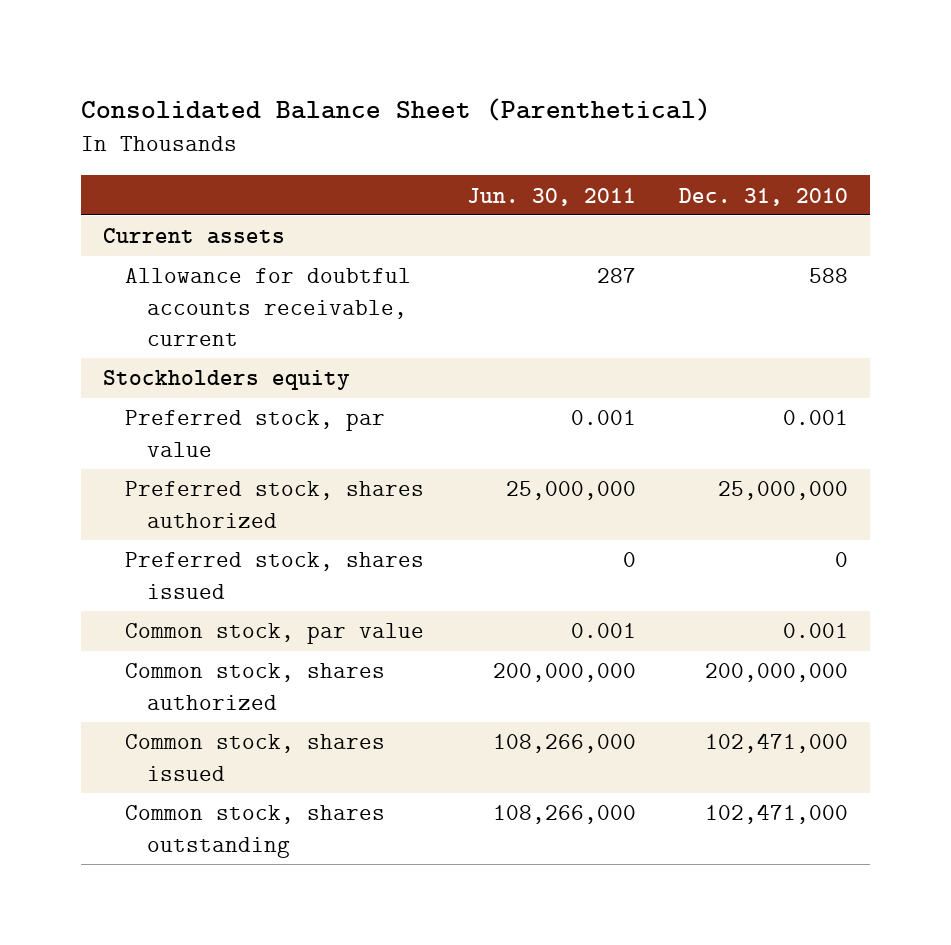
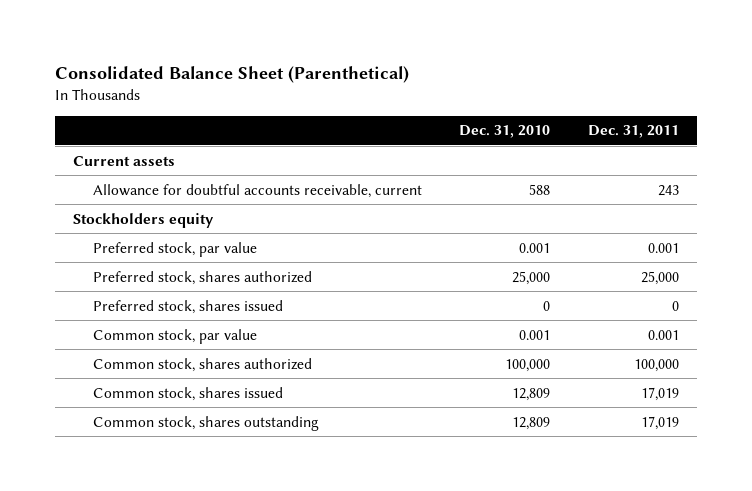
[467,187,637,206] Jun. 30, 2011 -> none
none -> [587,125,679,139] Dec. 31, 2011
[718,481,849,501] 25,000,000 -> [512,270,551,285] 25,000
[705,663,849,683] 200,000,000 -> [505,358,551,372] 100,000
[705,733,849,754] 102,471,000 -> [512,387,551,401] 12,809
[705,804,849,825] 102,471,000 -> [512,416,551,430] 12,809

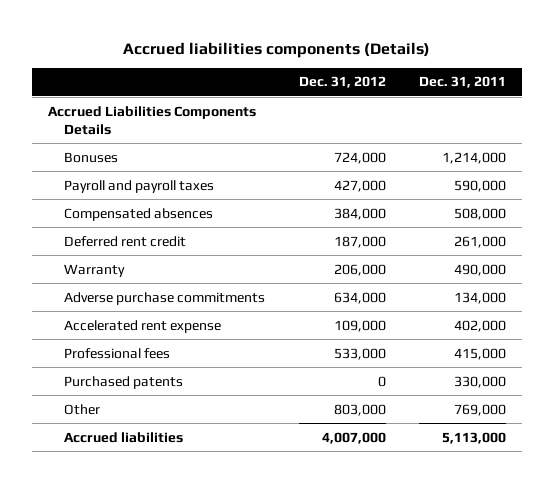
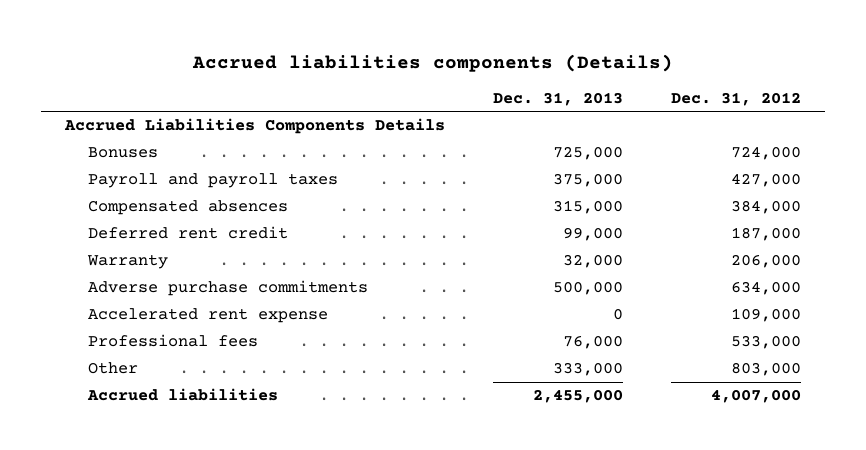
[418,76,506,89] Dec. 31, 2011 -> none
none -> [492,92,623,107] Dec. 31, 2013
[64,375,184,389] Purchased patents -> none

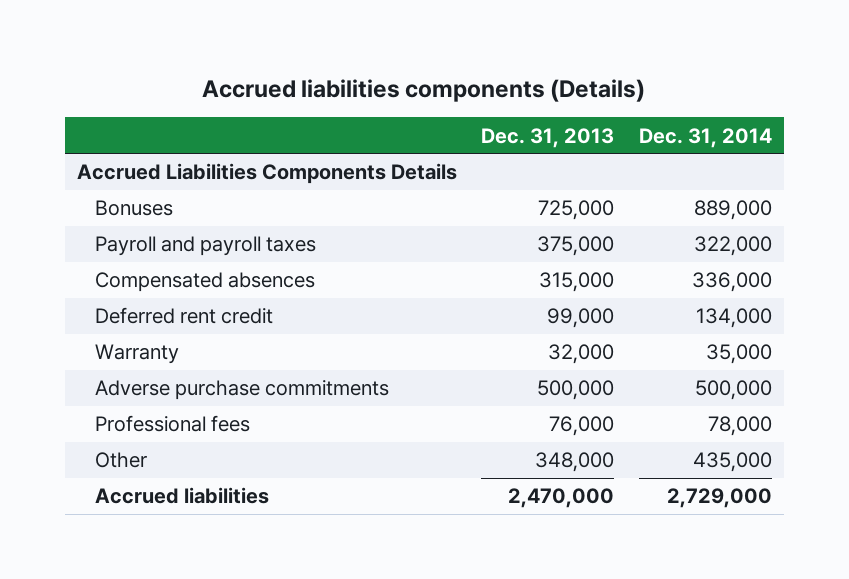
[670,92,801,107] Dec. 31, 2012 -> none
none -> [638,127,772,148] Dec. 31, 2014
[87,308,328,324] Accelerated rent expense -> none
[552,362,623,377] 333,000 -> [535,452,615,473] 348,000
[532,389,623,404] 2,455,000 -> [508,488,615,509] 2,470,000

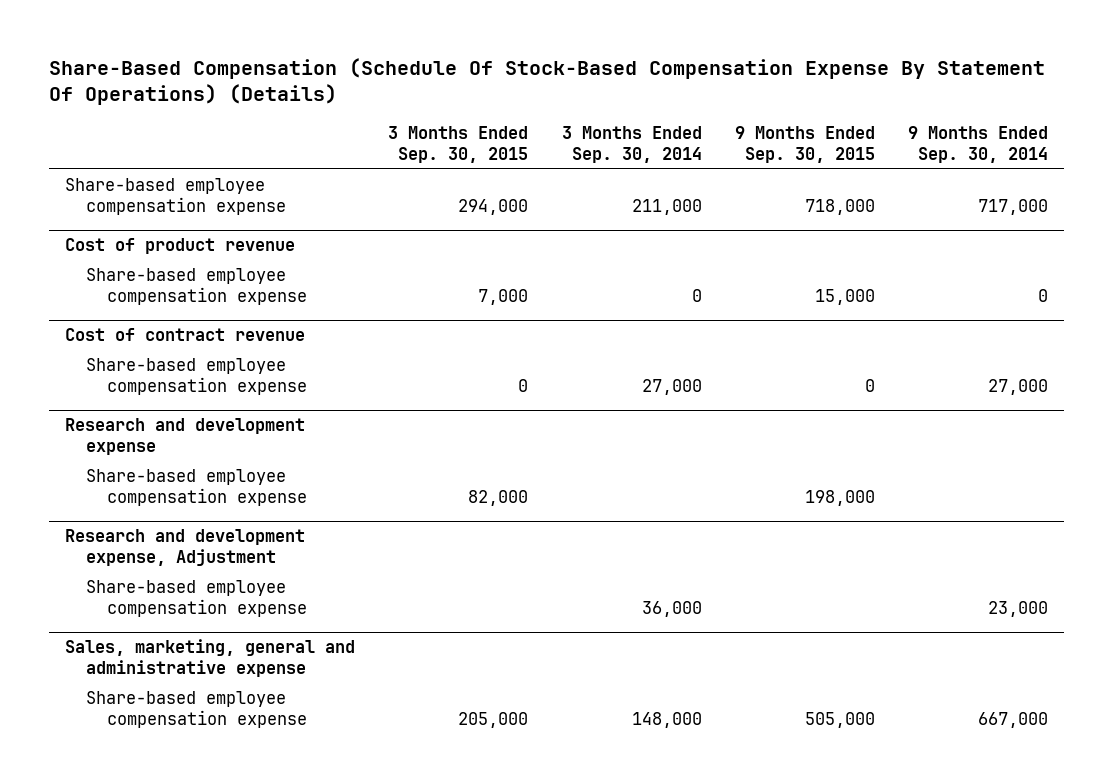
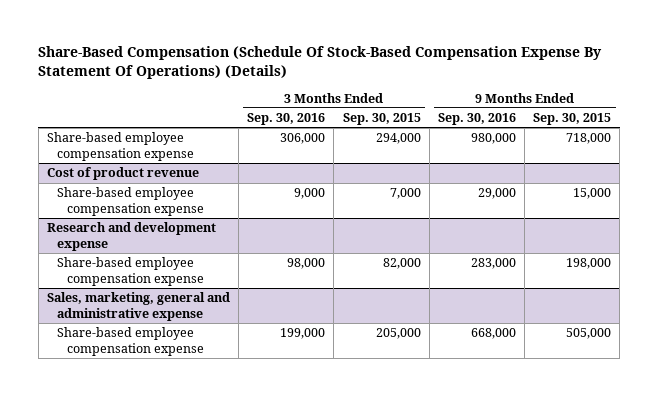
[561,126,702,163] 3 Months Ended Sep. 30, 2014 -> none
[907,126,1048,163] 9 Months Ended Sep. 30, 2014 -> none
none -> [247,113,326,126] Sep. 30, 2016
none -> [437,113,516,126] Sep. 30, 2016
[65,328,306,342] Cost of contract revenue -> none
[86,358,307,395] Share-based employee compensation expense -> none
[65,529,306,566] Research and development expense, Adjustment -> none
[86,580,307,617] Share-based employee compensation expense -> none

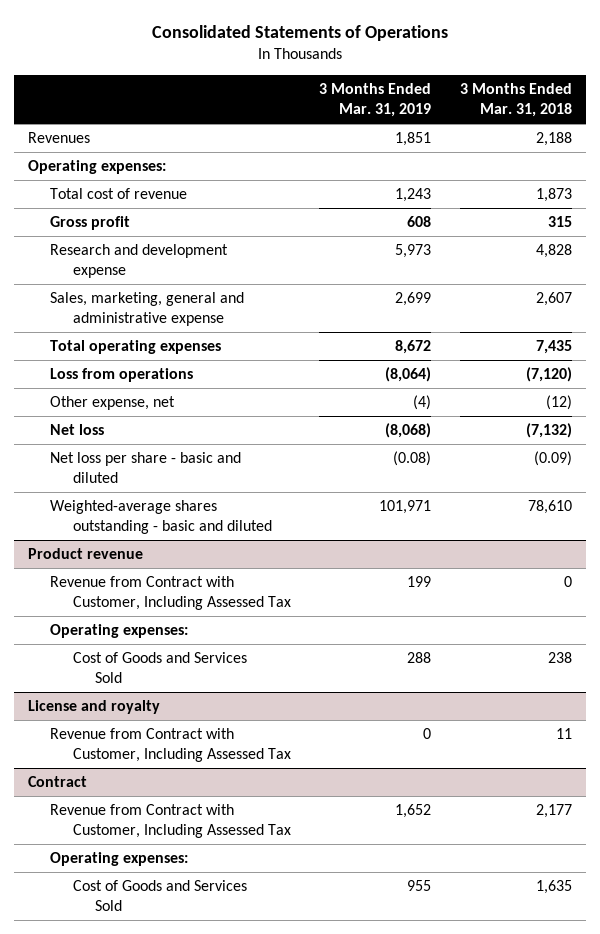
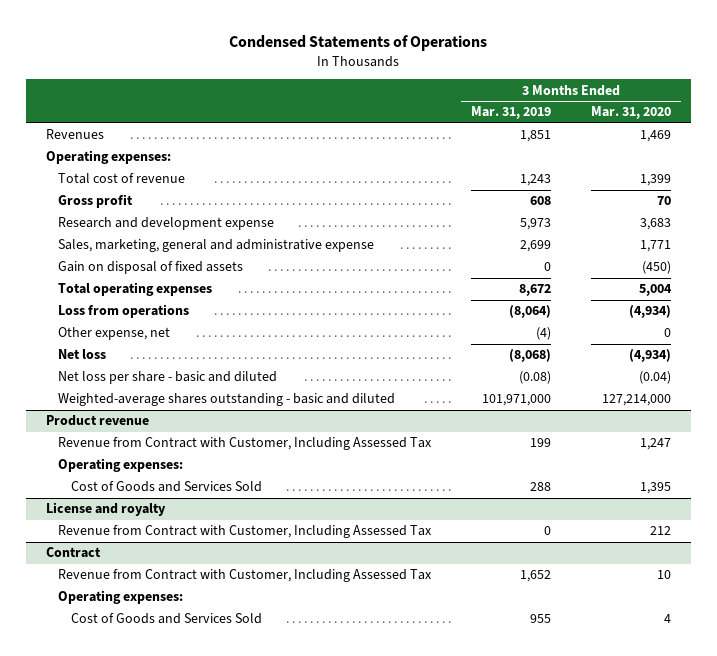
[152,25,449,42] Consolidated Statements of Operations -> [229,35,488,52] Condensed Statements of Operations
[460,83,573,118] 3 Months Ended Mar. 31, 2018 -> none
none -> [591,106,672,120] Mar. 31, 2020
none -> [58,261,244,275] Gain on disposal of fixed assets
[379,500,432,515] 101,971 -> [482,394,552,407] 101,971,000

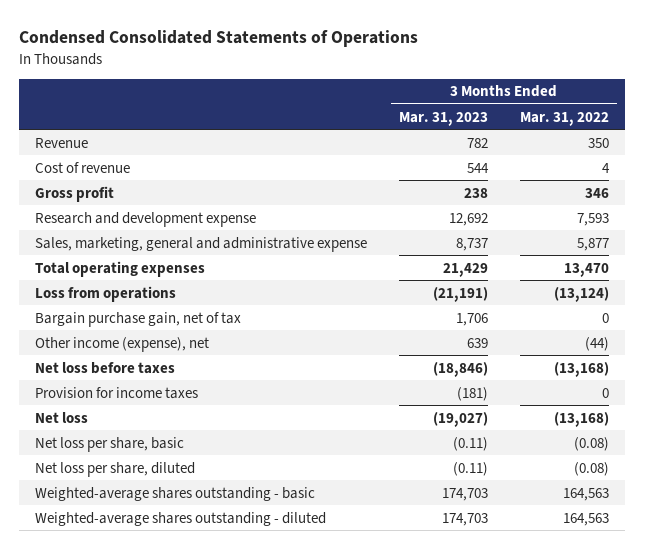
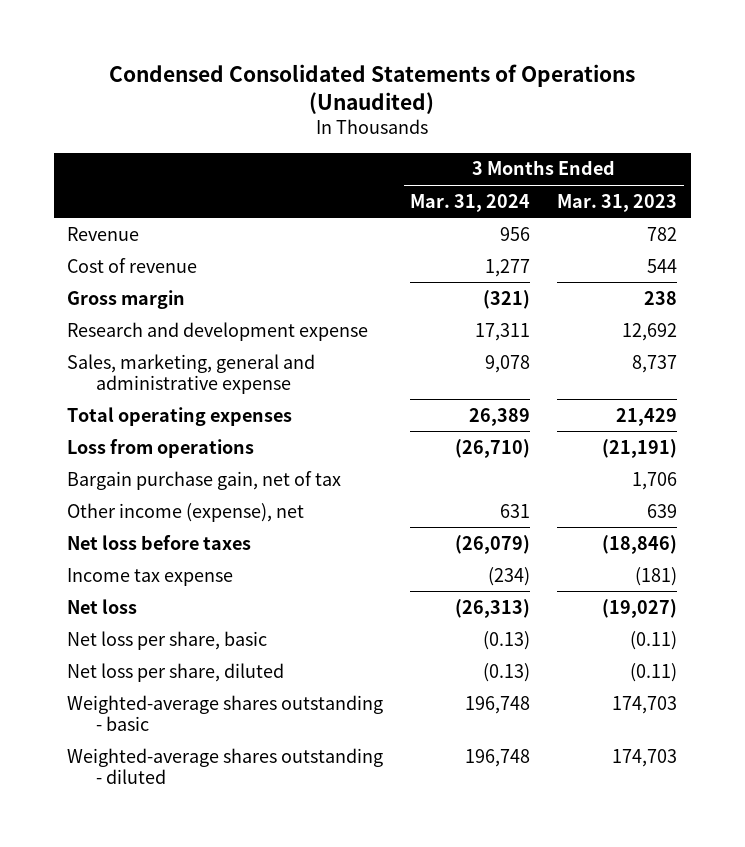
[19,30,419,48] Condensed Consolidated Statements of Operations -> [109,63,636,115] Condensed Consolidated Statements of Operations (Unaudited)
[520,111,610,126] Mar. 31, 2022 -> none
none -> [410,193,531,212] Mar. 31, 2024
[35,185,115,202] Gross profit -> [67,289,186,309] Gross margin
[35,386,199,399] Provision for income taxes -> [67,567,234,586] Income tax expense

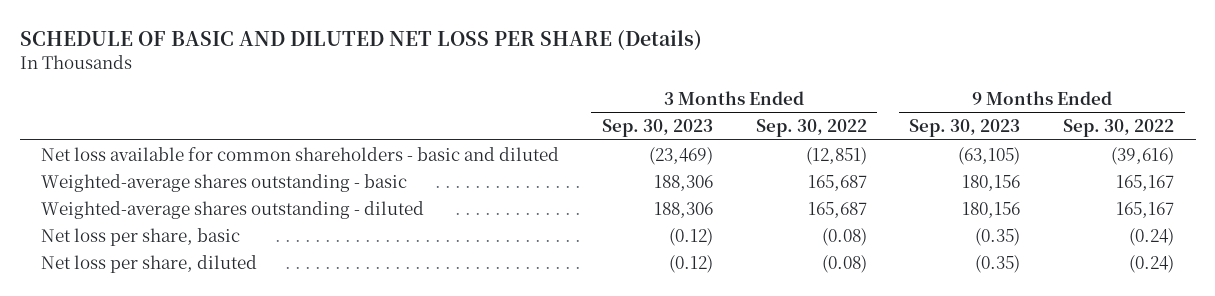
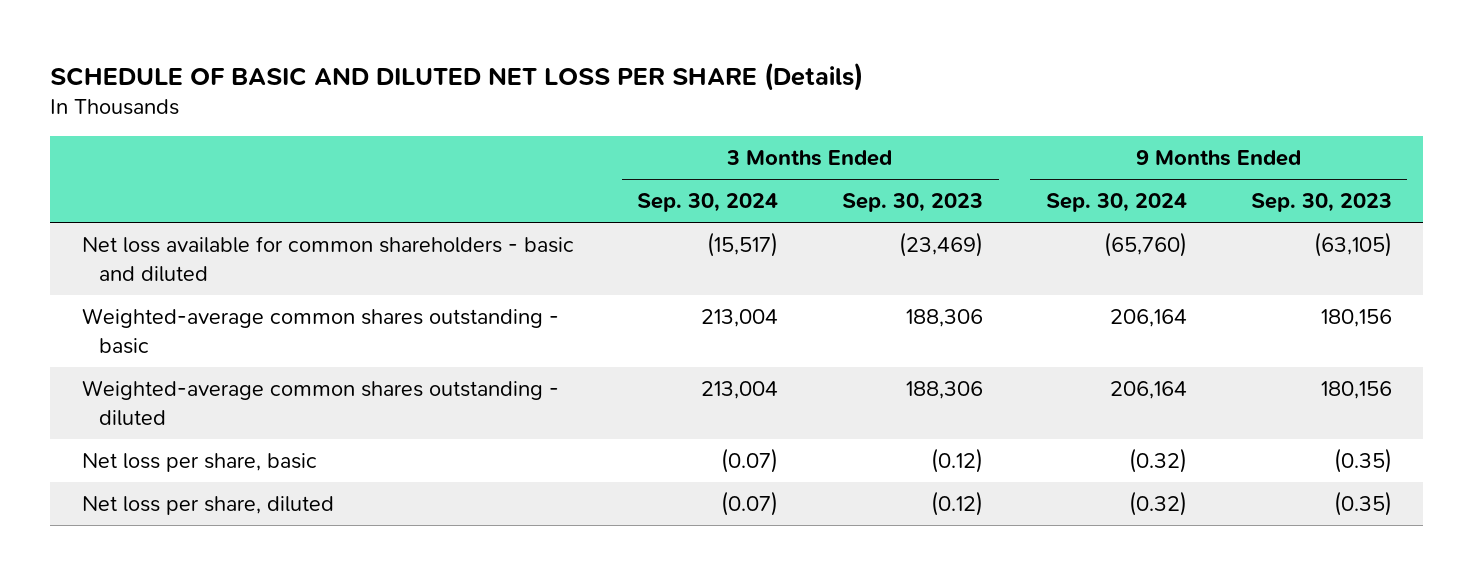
[755,119,867,138] Sep. 30, 2022 -> none
[1063,119,1175,138] Sep. 30, 2022 -> none
none -> [637,193,779,213] Sep. 30, 2024
none -> [1046,193,1188,213] Sep. 30, 2024
[41,173,408,192] Weighted-average shares outstanding - basic -> [82,308,560,354] Weighted-average common shares outstanding - basic
[41,200,425,219] Weighted-average shares outstanding - diluted -> [82,380,560,426] Weighted-average common shares outstanding - diluted

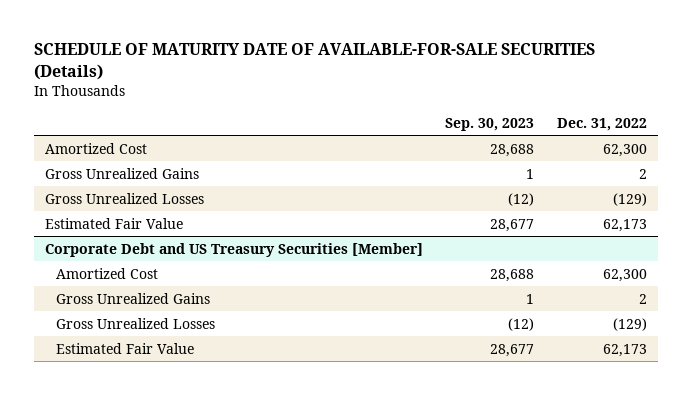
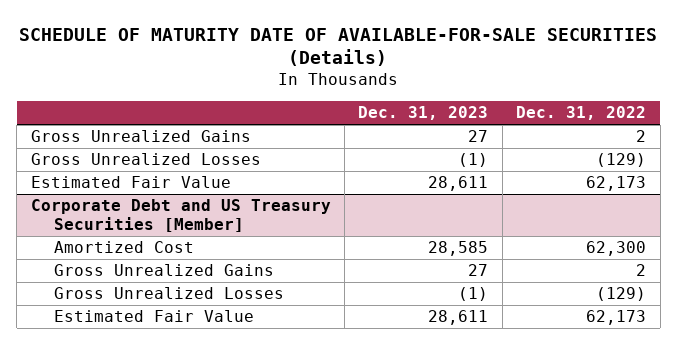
[445,117,535,131] Sep. 30, 2023 -> none
none -> [358,105,489,120] Dec. 31, 2023
[45,142,148,154] Amortized Cost -> none

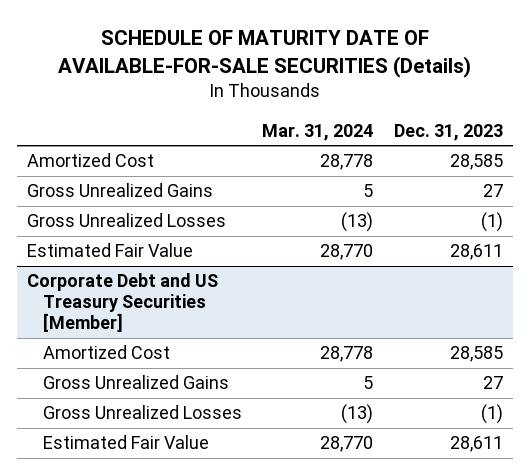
[516,105,647,120] Dec. 31, 2022 -> none
none -> [262,123,374,141] Mar. 31, 2024
none -> [27,153,155,168] Amortized Cost

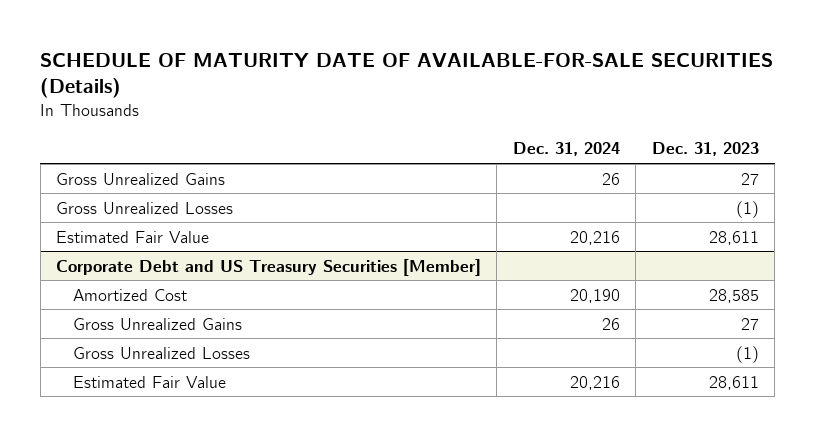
[262,123,374,141] Mar. 31, 2024 -> none
none -> [512,142,620,157] Dec. 31, 2024
[27,153,155,168] Amortized Cost -> none

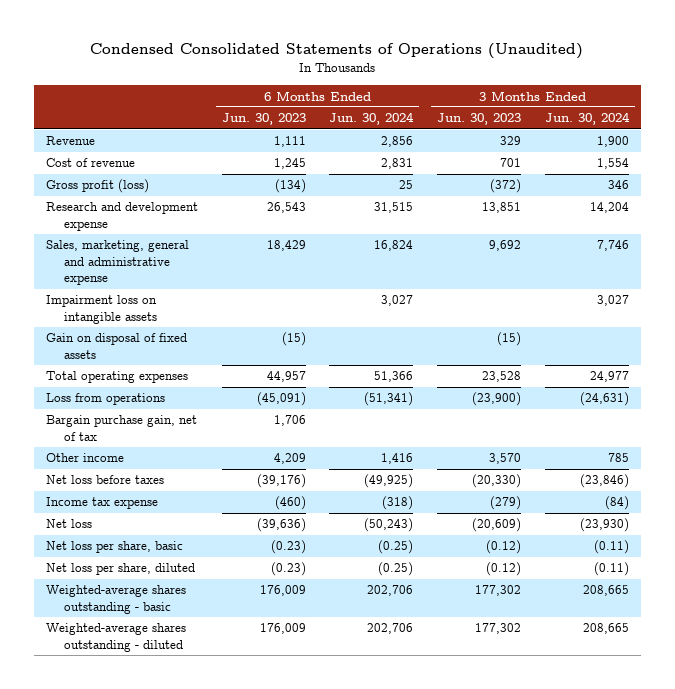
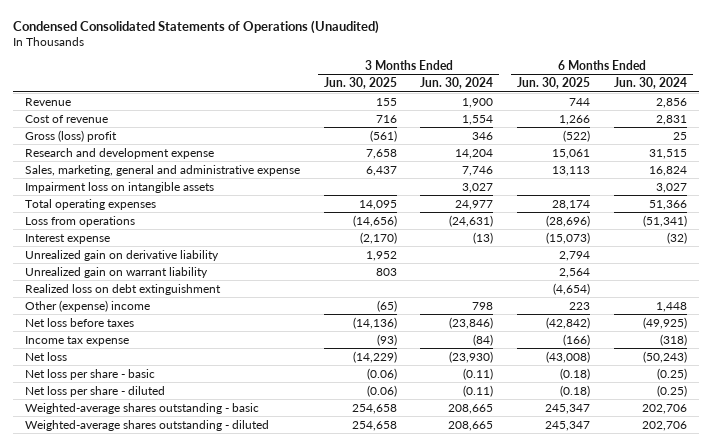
[221,113,306,126] Jun. 30, 2023 -> none
[437,113,522,126] Jun. 30, 2023 -> none
none -> [323,77,397,90] Jun. 30, 2025
none -> [517,77,591,90] Jun. 30, 2025
[46,179,150,194] Gross profit (loss) -> [24,129,117,142] Gross (loss) profit
[46,333,188,359] Gain on disposal of fixed assets -> none
[46,415,198,441] Bargain purchase gain, net of tax -> none
none -> [24,233,110,244] Interest expense
none -> [24,249,219,261] Unrealized gain on derivative liability
none -> [24,266,208,278] Unrealized gain on warrant liability
none -> [24,283,221,295] Realized loss on debt extinguishment
[46,453,125,463] Other income -> [24,299,150,312] Other (expense) income
[381,453,414,465] 1,416 -> [655,301,687,312] 1,448
[607,453,629,463] 785 -> [472,301,494,310] 798
[46,541,184,554] Net loss per share, basic -> [24,368,155,380] Net loss per share - basic
[46,563,196,576] Net loss per share, diluted -> [24,385,165,397] Net loss per share - diluted

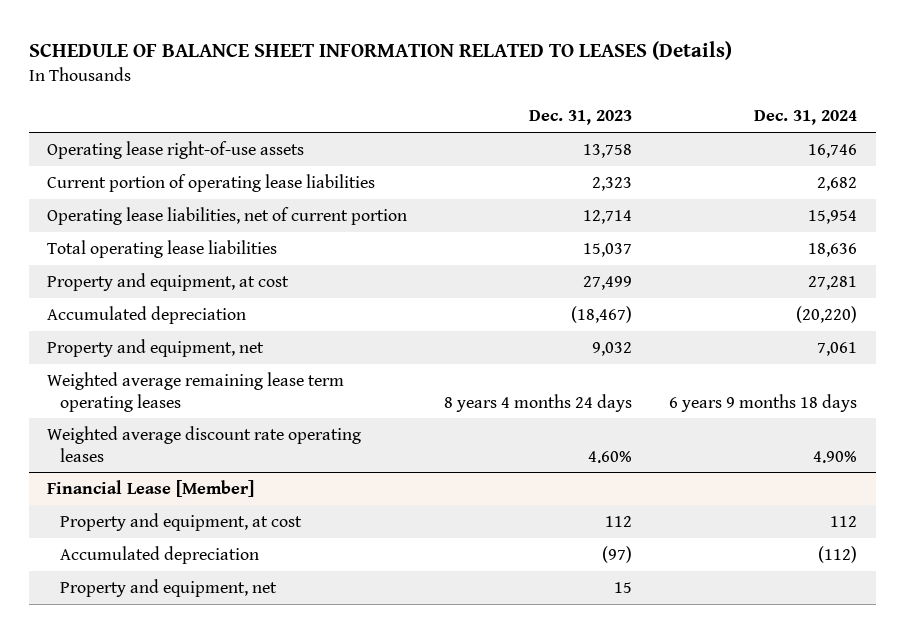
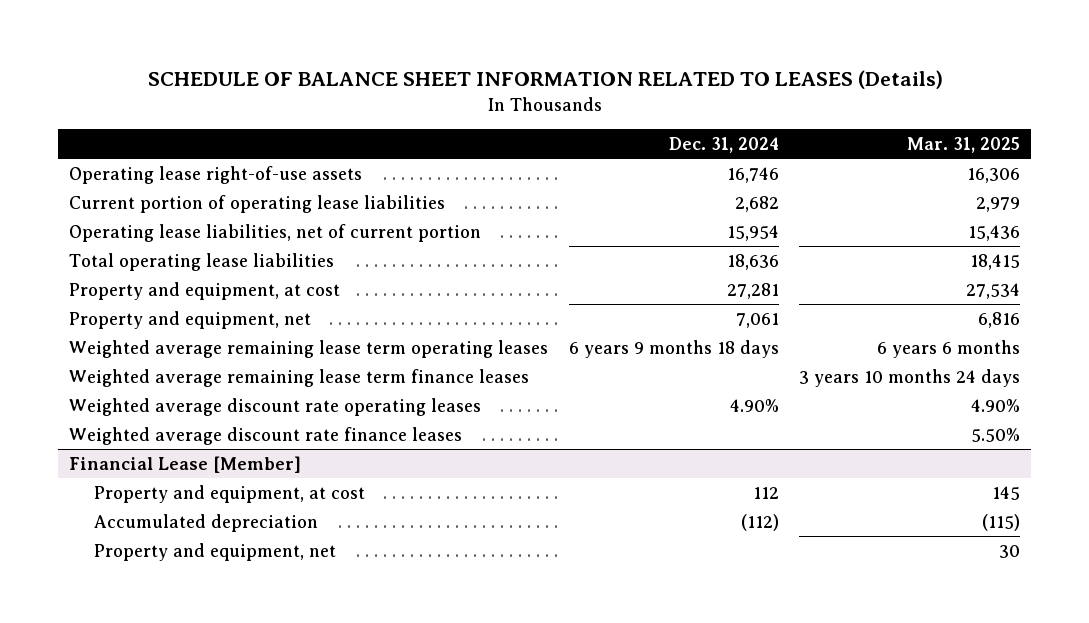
[529,110,633,126] Dec. 31, 2023 -> none
none -> [907,137,1021,154] Mar. 31, 2025
[47,305,247,324] Accumulated depreciation -> none
none -> [68,368,529,387] Weighted average remaining lease term finance leases
none -> [68,426,462,445] Weighted average discount rate finance leases

